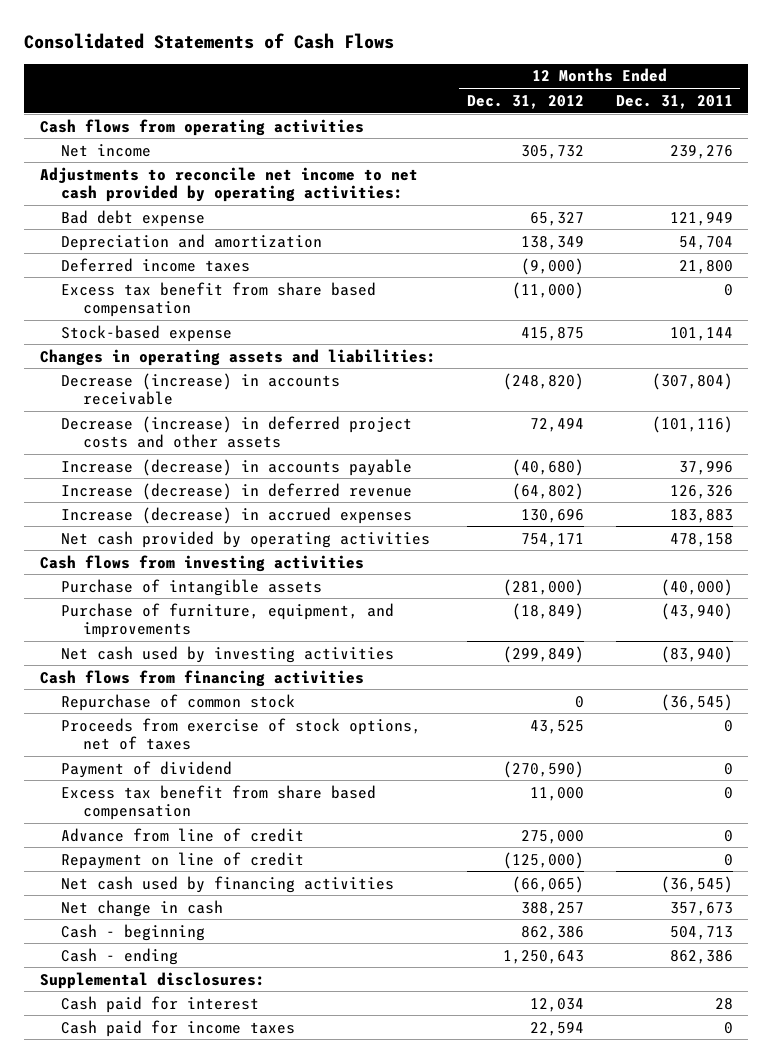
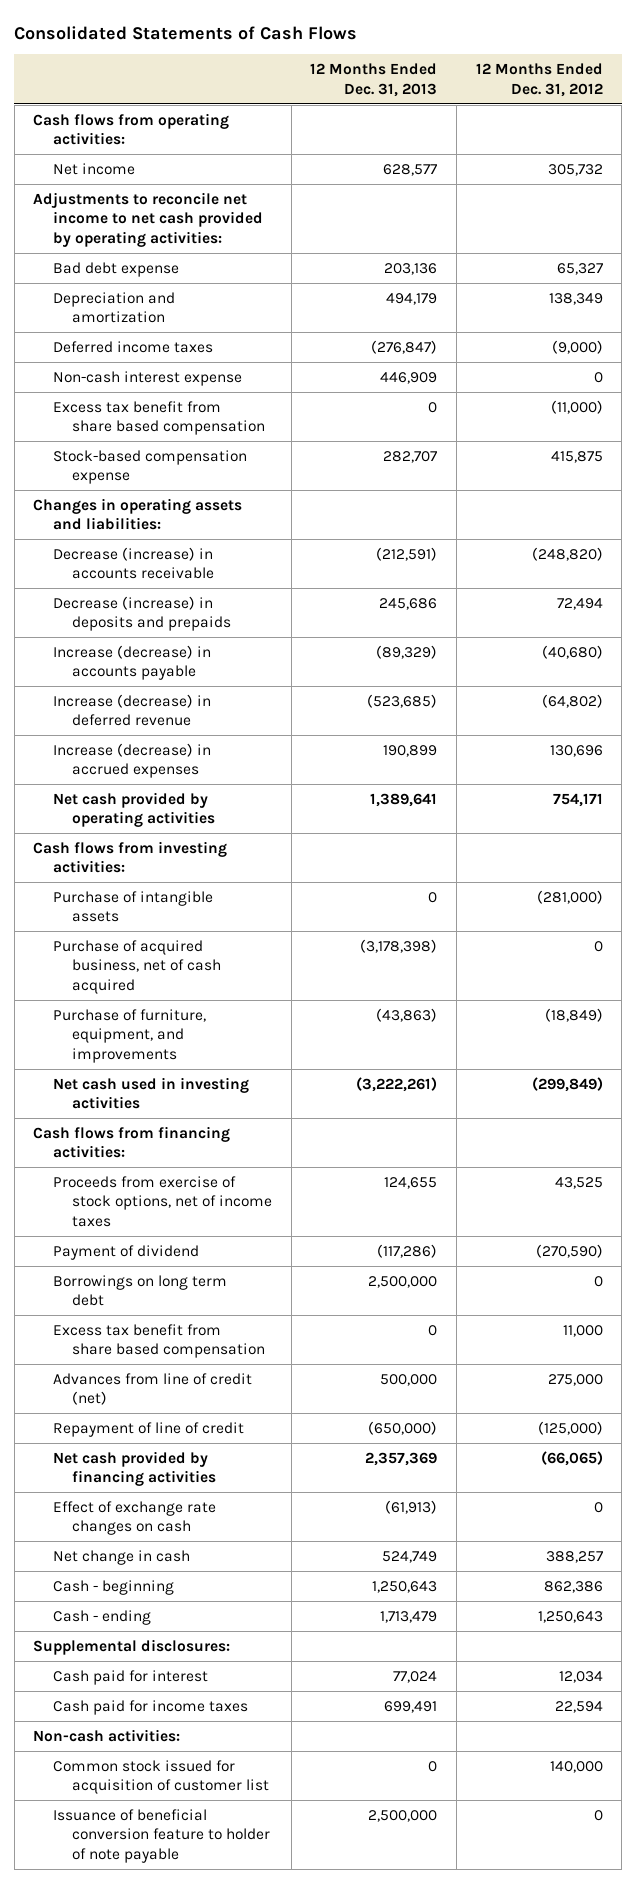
[615,94,733,109] Dec. 31, 2011 -> none
none -> [310,63,438,97] 12 Months Ended Dec. 31, 2013
[39,118,364,136] Cash flows from operating activities -> [33,112,230,146] Cash flows from operating activities:
none -> [52,370,242,386] Non-cash interest expense
[61,324,233,342] Stock-based expense -> [52,449,247,485] Stock-based compensation expense
[61,415,413,448] Decrease (increase) in deferred project costs and other assets -> [52,595,231,632] Decrease (increase) in deposits and prepaids
[39,554,364,572] Cash flows from investing activities -> [33,840,228,874] Cash flows from investing activities:
none -> [52,939,221,994] Purchase of acquired business, net of cash acquired
[61,693,296,711] Repurchase of common stock -> none
[61,645,395,663] Net cash used by investing activities -> [52,1076,249,1110] Net cash used in investing activities
[39,669,364,687] Cash flows from financing activities -> [33,1125,231,1159] Cash flows from financing activities:
[61,717,422,750] Proceeds from exercise of stock options, net of taxes -> [52,1175,272,1227] Proceeds from exercise of stock options, net of income taxes
none -> [52,1274,227,1307] Borrowings on long term debt
[61,827,305,842] Advance from line of credit -> [52,1372,252,1406] Advances from line of credit (net)
[61,851,305,869] Repayment on line of credit -> [52,1421,244,1437] Repayment of line of credit
[61,875,395,893] Net cash used by financing activities -> [52,1450,216,1487] Net cash provided by financing activities
none -> [52,1500,216,1536] Effect of exchange rate changes on cash
none -> [33,1728,181,1742] Non-cash activities:
none -> [52,1759,269,1795] Common stock issued for acquisition of customer list
none -> [52,1808,270,1863] Issuance of beneficial conversion feature to holder of note payable

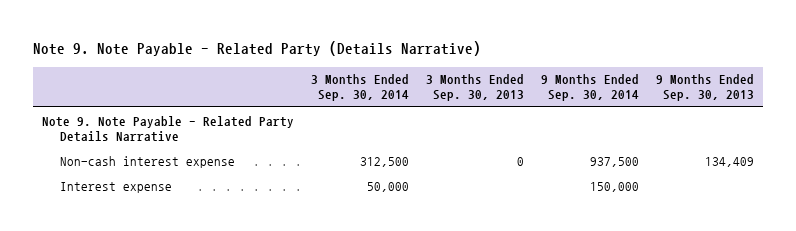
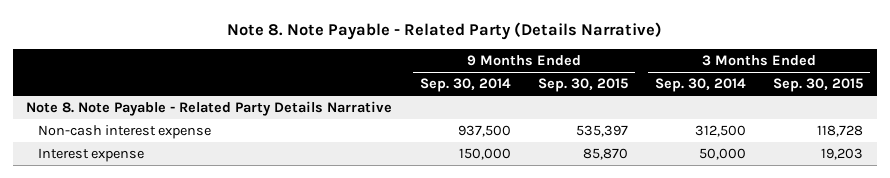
[32,41,481,57] Note 9. Note Payable - Related Party (Details Narrative) -> [226,22,662,41] Note 8. Note Payable - Related Party (Details Narrative)
[425,74,524,102] 3 Months Ended Sep. 30, 2013 -> none
[656,74,755,102] 9 Months Ended Sep. 30, 2013 -> none
none -> [537,78,628,93] Sep. 30, 2015
none -> [773,78,864,93] Sep. 30, 2015
[41,115,294,142] Note 9. Note Payable - Related Party Details Narrative -> [26,100,393,116] Note 8. Note Payable - Related Party Details Narrative

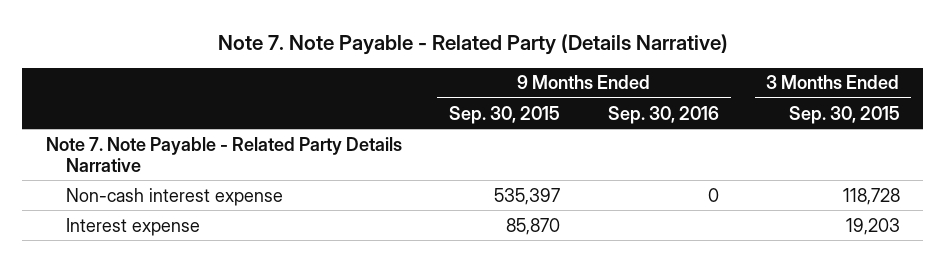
[226,22,662,41] Note 8. Note Payable - Related Party (Details Narrative) -> [217,33,728,55] Note 7. Note Payable - Related Party (Details Narrative)
[419,78,511,93] Sep. 30, 2014 -> none
[654,78,746,93] Sep. 30, 2014 -> none
none -> [607,105,719,124] Sep. 30, 2016
[26,100,393,116] Note 8. Note Payable - Related Party Details Narrative -> [45,136,402,172] Note 7. Note Payable - Related Party Details Narrative

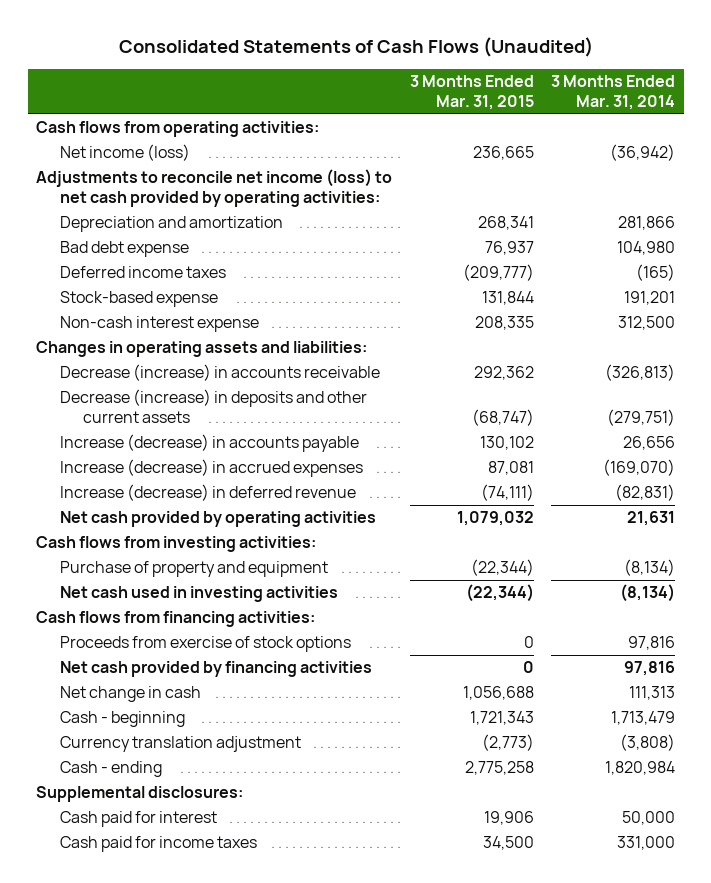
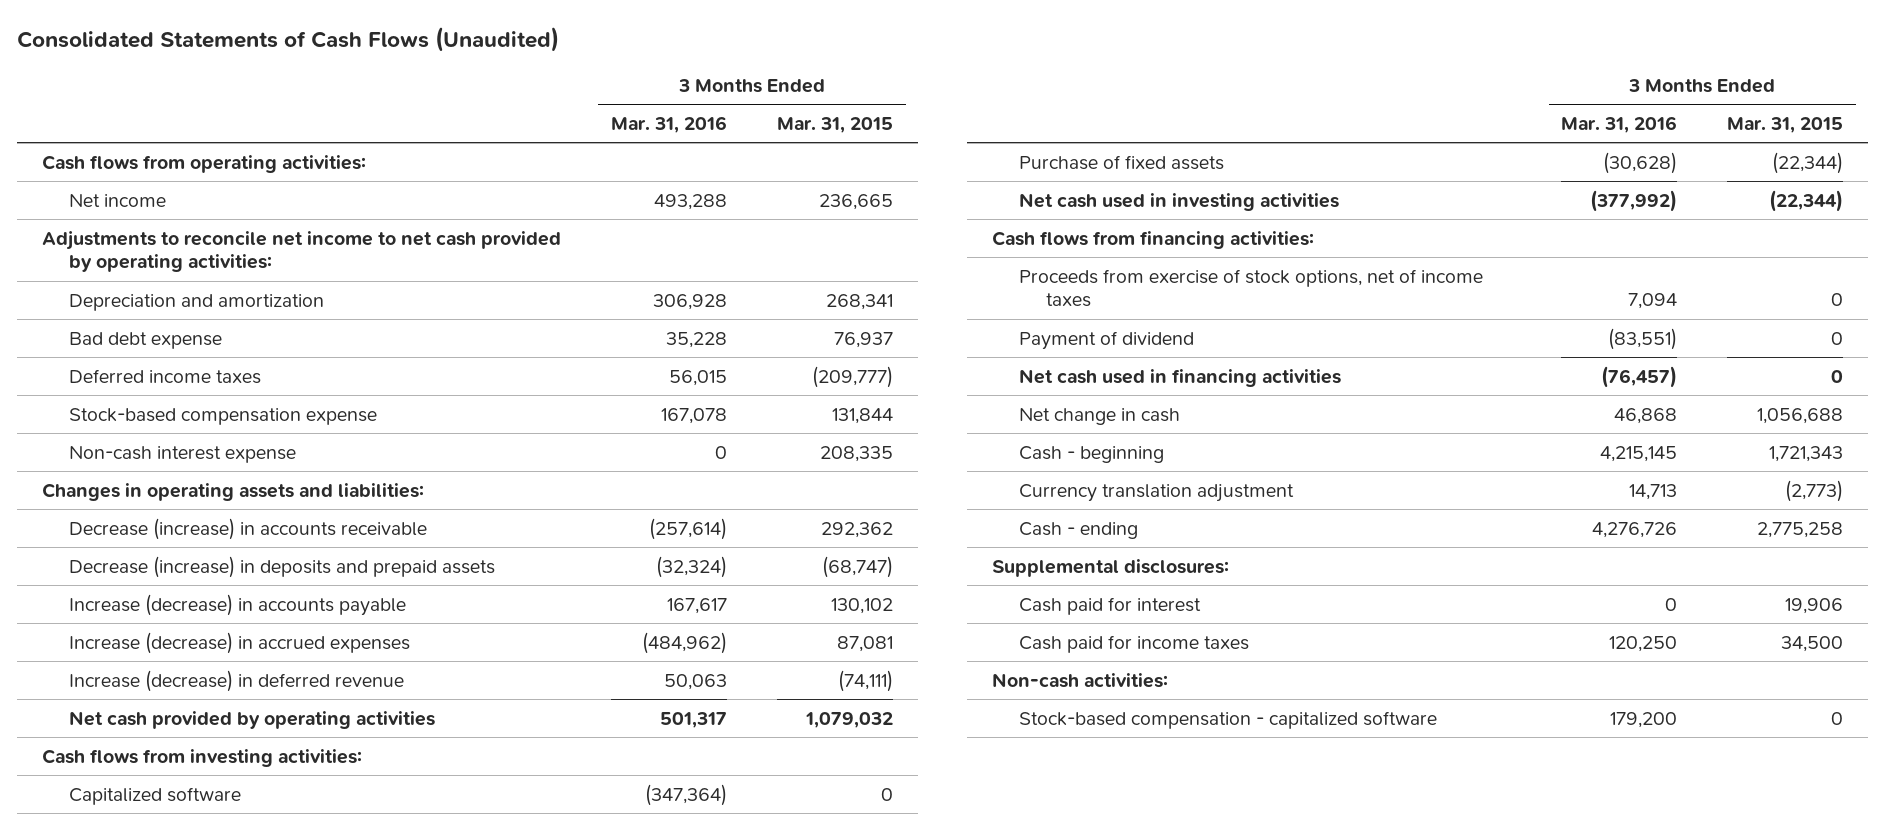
[550,75,675,111] 3 Months Ended Mar. 31, 2014 -> none
none -> [610,116,727,134] Mar. 31, 2016
[59,144,190,162] Net income (loss) -> [68,193,166,207] Net income
[36,169,393,208] Adjustments to reconcile net income (loss) to net cash provided by operating activities: -> [41,230,561,273] Adjustments to reconcile net income to net cash provided by operating activities:
[59,291,218,308] Stock-based expense -> [68,407,377,425] Stock-based compensation expense
[59,389,367,424] Decrease (increase) in deposits and other current assets -> [68,555,495,578] Decrease (increase) in deposits and prepaid assets
none -> [68,786,241,805] Capitalized software
[59,561,328,578] Purchase of property and equipment -> [1019,154,1225,170] Purchase of fixed assets
[59,636,351,653] Proceeds from exercise of stock options -> [1019,268,1484,308] Proceeds from exercise of stock options, net of income taxes
none -> [1019,330,1195,350] Payment of dividend
[59,661,372,678] Net cash provided by financing activities -> [1019,368,1342,387] Net cash used in financing activities
none -> [992,672,1169,688] Non-cash activities:
none -> [1019,710,1438,729] Stock-based compensation - capitalized software

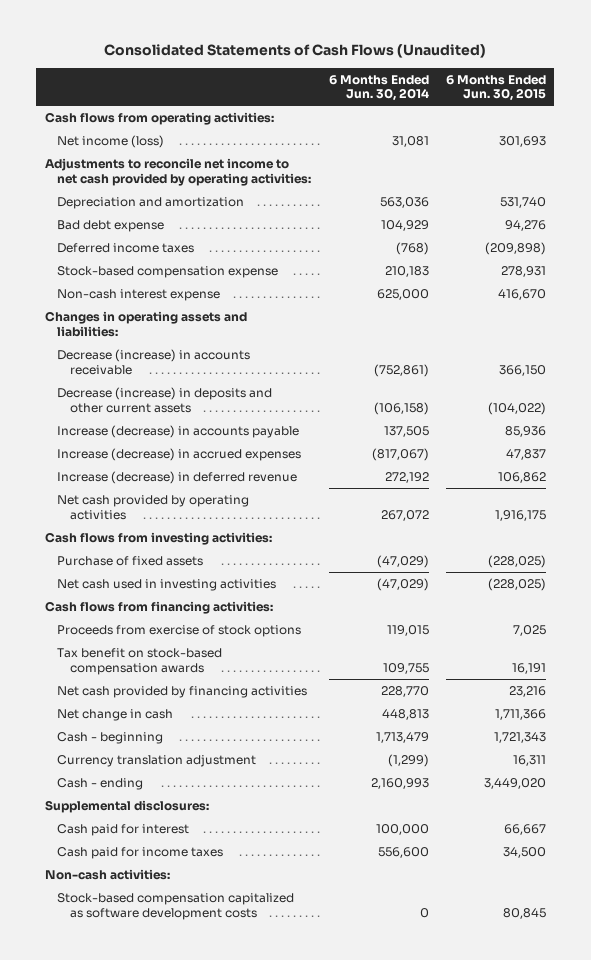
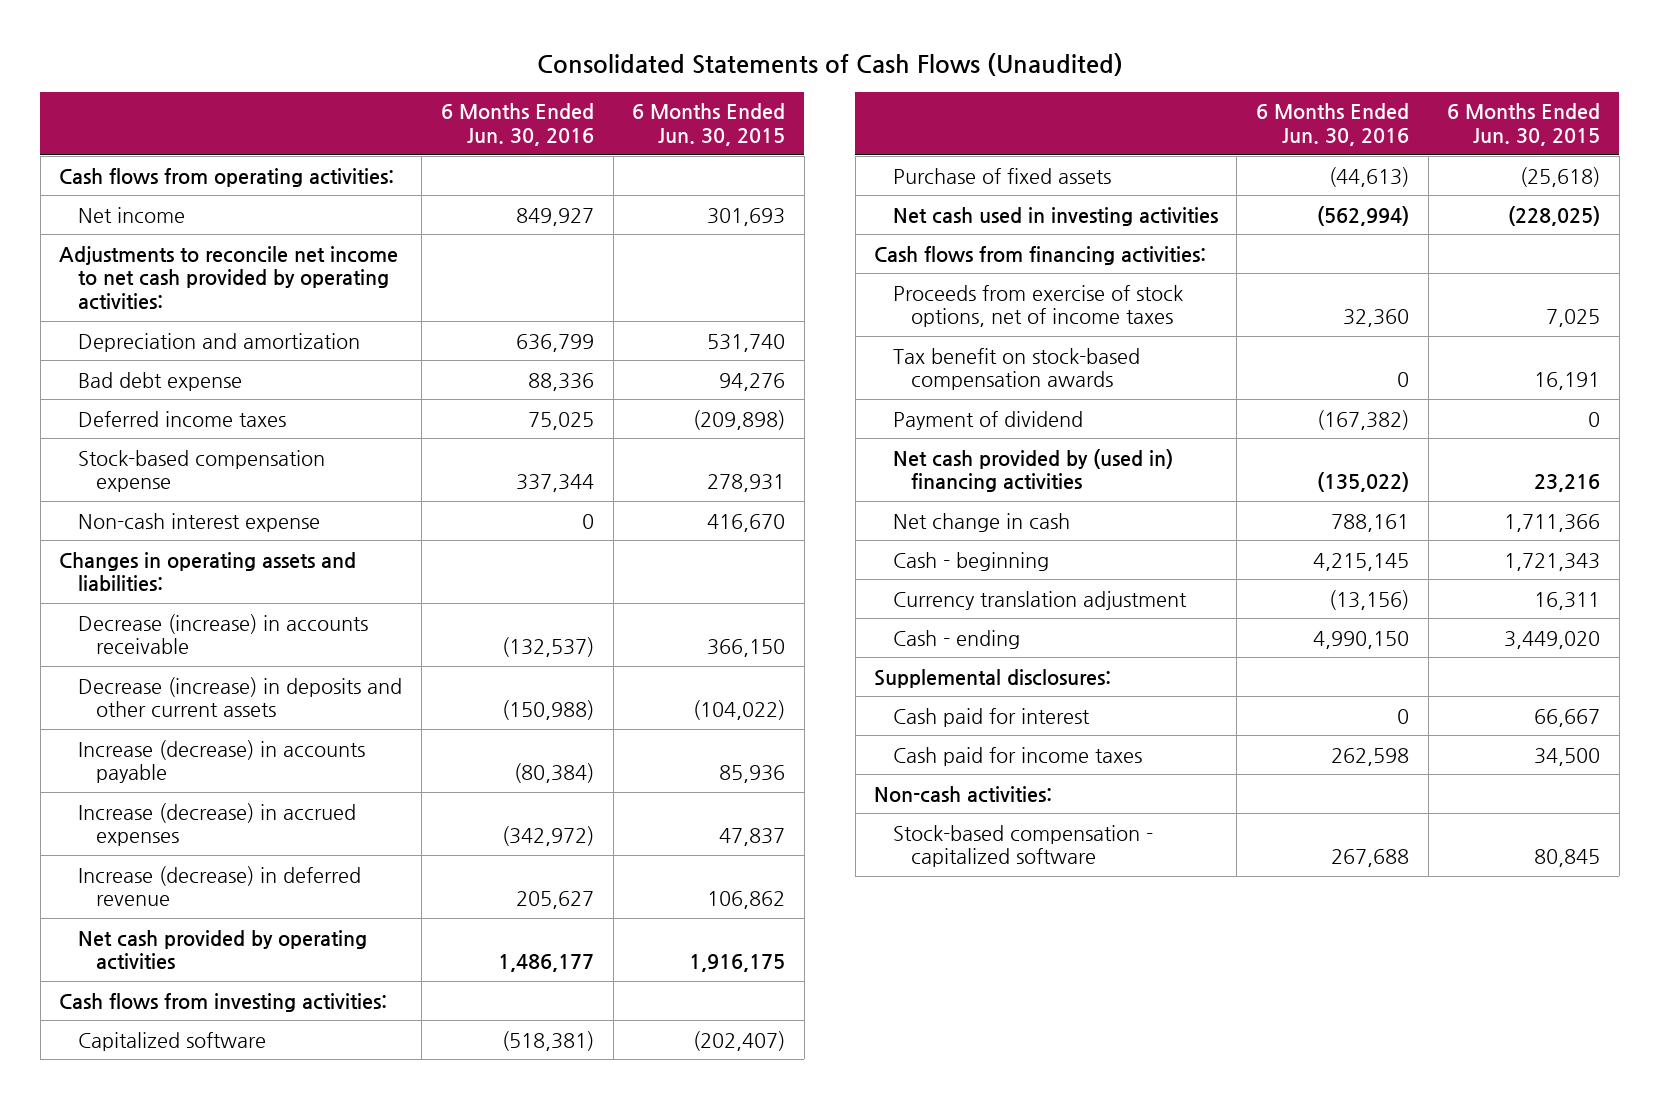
[328,74,429,102] 6 Months Ended Jun. 30, 2014 -> none
none -> [440,103,594,147] 6 Months Ended Jun. 30, 2016
[57,134,165,148] Net income (loss) -> [77,206,185,223] Net income
none -> [77,1031,266,1051] Capitalized software
[487,554,546,568] (228,025) -> [1520,166,1601,187] (25,618)
[57,624,302,637] Proceeds from exercise of stock options -> [892,284,1183,328] Proceeds from exercise of stock options, net of income taxes
none -> [892,410,1083,430] Payment of dividend
[57,685,308,698] Net cash provided by financing activities -> [892,448,1173,493] Net cash provided by (used in) financing activities
[57,892,295,920] Stock-based compensation capitalized as software development costs -> [892,824,1153,868] Stock-based compensation - capitalized software

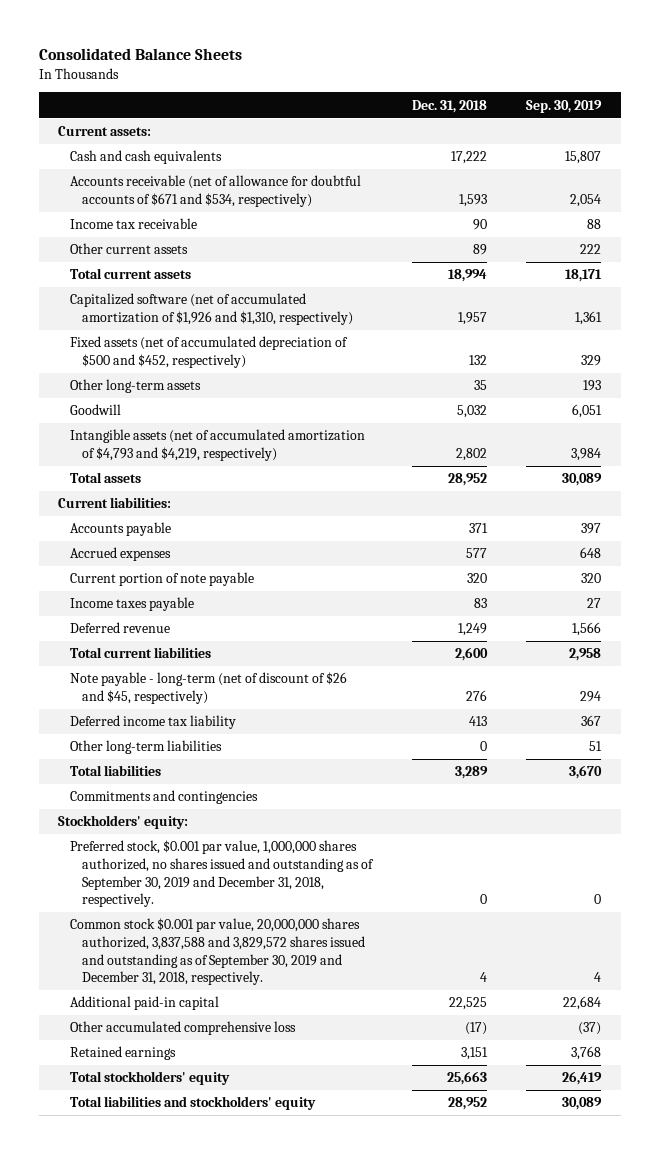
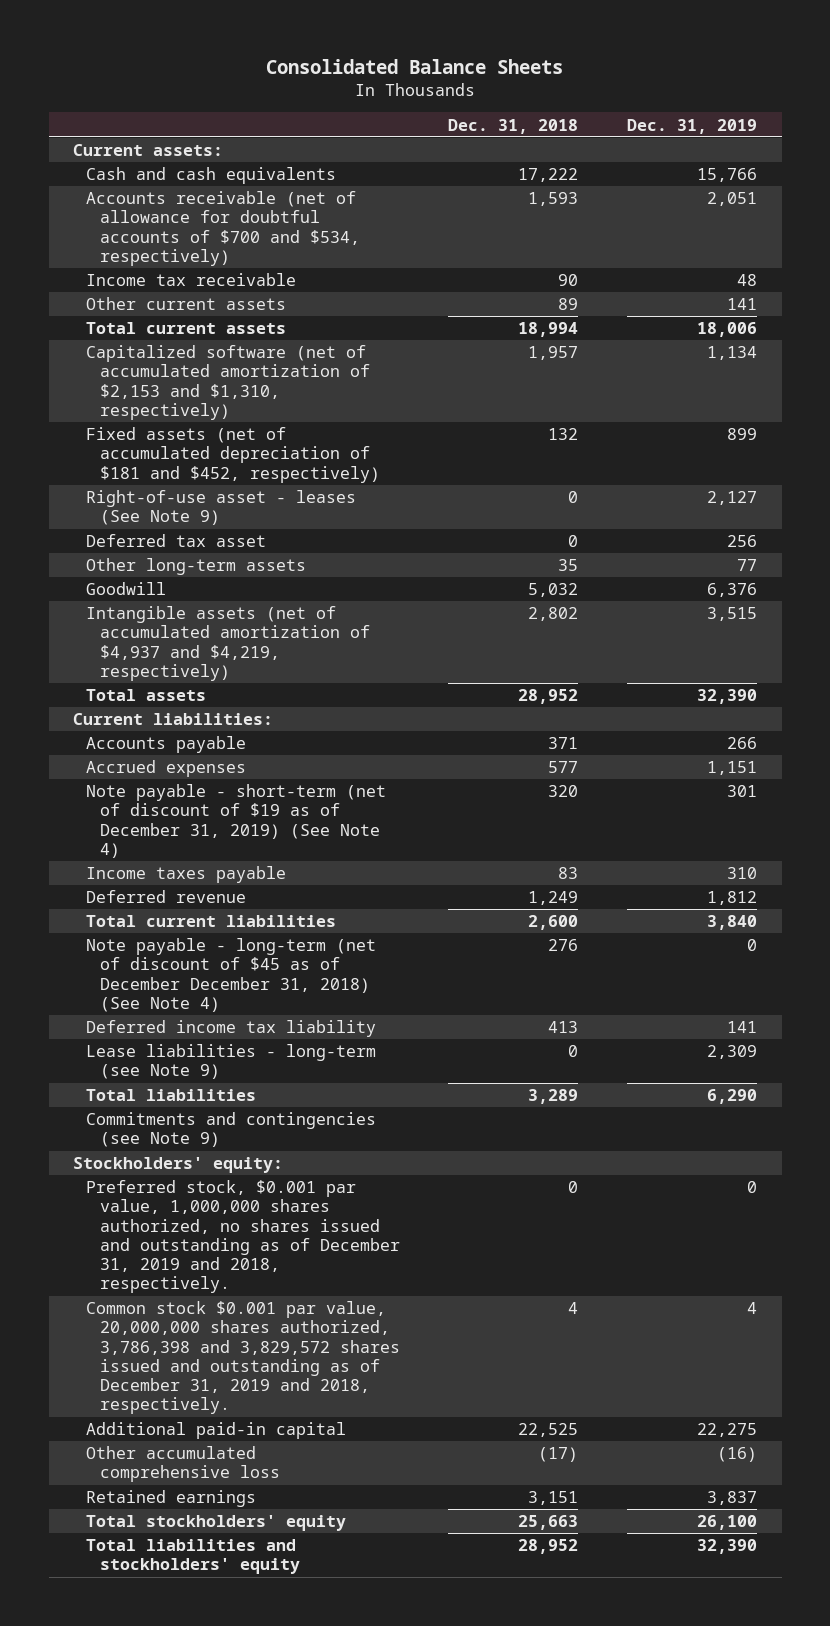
[526,99,603,113] Sep. 30, 2019 -> none
none -> [627,118,758,134] Dec. 31, 2019
[70,175,362,208] Accounts receivable (net of allowance for doubtful accounts of $671 and $534, respectively) -> [86,191,360,266] Accounts receivable (net of allowance for doubtful accounts of $700 and $534, respectively)
[70,293,354,326] Capitalized software (net of accumulated amortization of $1,926 and $1,310, respectively) -> [86,345,370,420] Capitalized software (net of accumulated amortization of $2,153 and $1,310, respectively)
[70,336,349,369] Fixed assets (net of accumulated depreciation of $500 and $452, respectively) -> [86,427,380,483] Fixed assets (net of accumulated depreciation of $181 and $452, respectively)
none -> [86,490,357,526] Right-of-use asset - leases (See Note 9)
none -> [86,534,267,548] Deferred tax asset
[70,429,366,462] Intangible assets (net of accumulated amortization of $4,793 and $4,219, respectively) -> [86,606,370,681] Intangible assets (net of accumulated amortization of $4,937 and $4,219, respectively)
[70,572,255,587] Current portion of note payable -> [86,784,387,858] Note payable - short-term (net of discount of $19 as of December 31, 2019) (See Note 4)
[70,672,348,705] Note payable - long-term (net of discount of $26 and $45, respectively) -> [86,938,377,1012] Note payable - long-term (net of discount of $45 as of December December 31, 2018) (See Note 4)
[70,740,223,755] Other long-term liabilities -> none
none -> [86,1044,377,1080] Lease liabilities - long-term (see Note 9)
[70,790,259,805] Commitments and contingencies -> [86,1112,377,1148] Commitments and contingencies (see Note 9)
[70,840,375,908] Preferred stock, $0.001 par value, 1,000,000 shares authorized, no shares issued and outstanding as of September 30, 2019 and December 31, 2018, respectively. -> [86,1180,400,1294] Preferred stock, $0.001 par value, 1,000,000 shares authorized, no shares issued and outstanding as of December 31, 2019 and 2018, respectively.
[70,918,366,986] Common stock $0.001 par value, 20,000,000 shares authorized, 3,837,588 and 3,829,572 shares issued and outstanding as of September 30, 2019 and December 31, 2018, respectively. -> [86,1301,400,1415] Common stock $0.001 par value, 20,000,000 shares authorized, 3,786,398 and 3,829,572 shares issued and outstanding as of December 31, 2019 and 2018, respectively.

